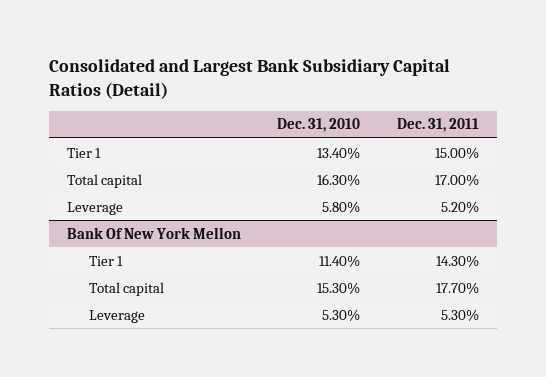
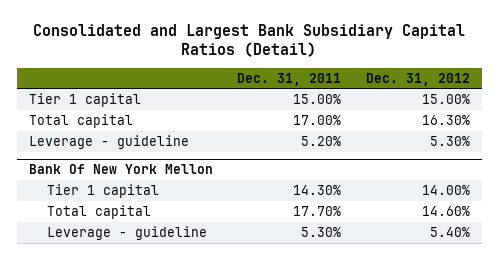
[277,118,361,133] Dec. 31, 2010 -> none
none -> [366,72,471,86] Dec. 31, 2012
[67,147,102,158] Tier 1 -> [28,92,141,107] Tier 1 capital
[67,201,124,215] Leverage -> [28,134,189,149] Leverage - guideline
[89,255,124,266] Tier 1 -> [47,183,160,198] Tier 1 capital
[89,309,146,323] Leverage -> [47,225,208,240] Leverage - guideline

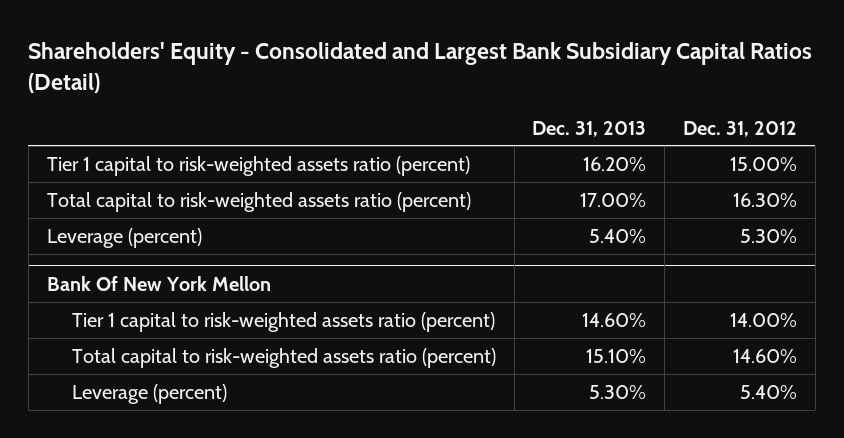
[33,23,466,58] Consolidated and Largest Bank Subsidiary Capital Ratios (Detail) -> [28,42,813,93] Shareholders' Equity - Consolidated and Largest Bank Subsidiary Capital Ratios (Detail)
[237,72,342,86] Dec. 31, 2011 -> none
none -> [532,120,647,137] Dec. 31, 2013
[28,92,141,107] Tier 1 capital -> [46,155,470,176] Tier 1 capital to risk-weighted assets ratio (percent)
[28,113,133,128] Total capital -> [46,191,471,212] Total capital to risk-weighted assets ratio (percent)
[28,134,189,149] Leverage - guideline -> [46,227,202,248] Leverage (percent)
[47,183,160,198] Tier 1 capital -> [71,311,495,332] Tier 1 capital to risk-weighted assets ratio (percent)
[47,204,152,219] Total capital -> [71,347,496,368] Total capital to risk-weighted assets ratio (percent)
[47,225,208,240] Leverage - guideline -> [71,383,227,404] Leverage (percent)

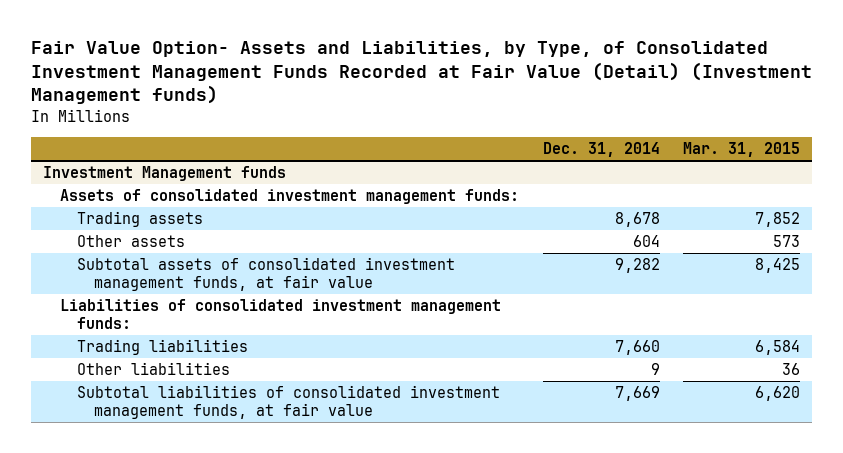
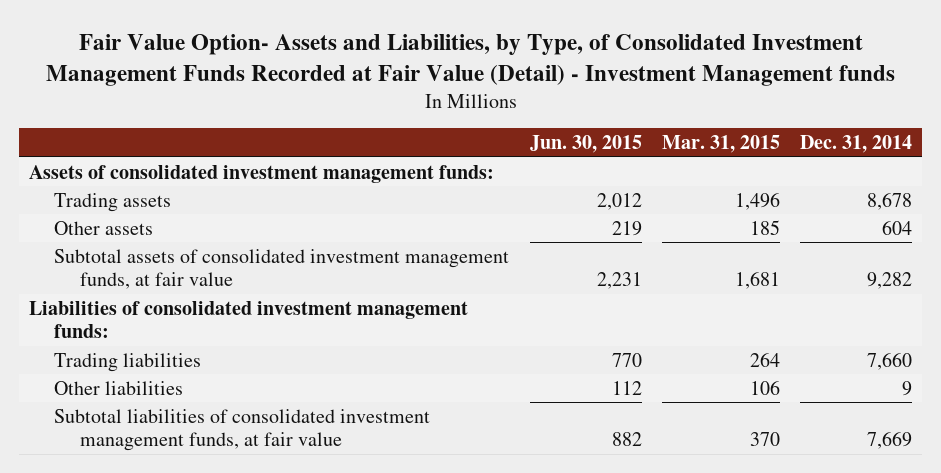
[30,41,812,105] Fair Value Option- Assets and Liabilities, by Type, of Consolidated Investment Management Funds Recorded at Fair Value (Detail) (Investment Management funds) -> [45,33,895,87] Fair Value Option- Assets and Liabilities, by Type, of Consolidated Investment Management Funds Recorded at Fair Value (Detail) - Investment Management funds
none -> [529,135,642,154] Jun. 30, 2015
[42,166,286,182] Investment Management funds -> none
[755,212,801,228] 7,852 -> [734,191,780,210] 1,496
[773,235,801,248] 573 -> [749,219,780,235] 185
[755,258,801,274] 8,425 -> [734,271,780,290] 1,681
[755,340,801,356] 6,584 -> [749,351,780,367] 264
[782,363,801,376] 36 -> [749,379,780,395] 106
[755,386,801,402] 6,620 -> [749,432,780,447] 370

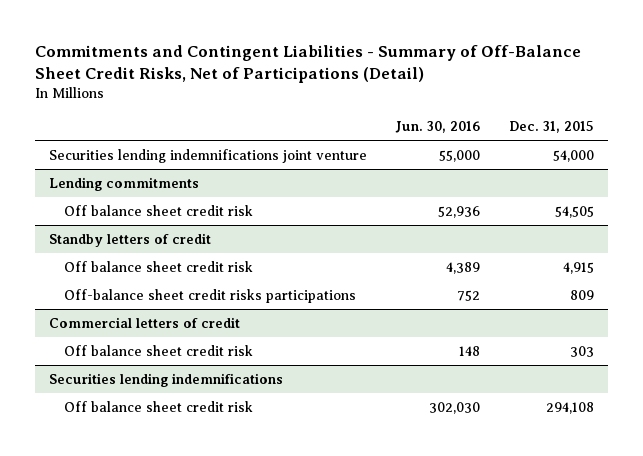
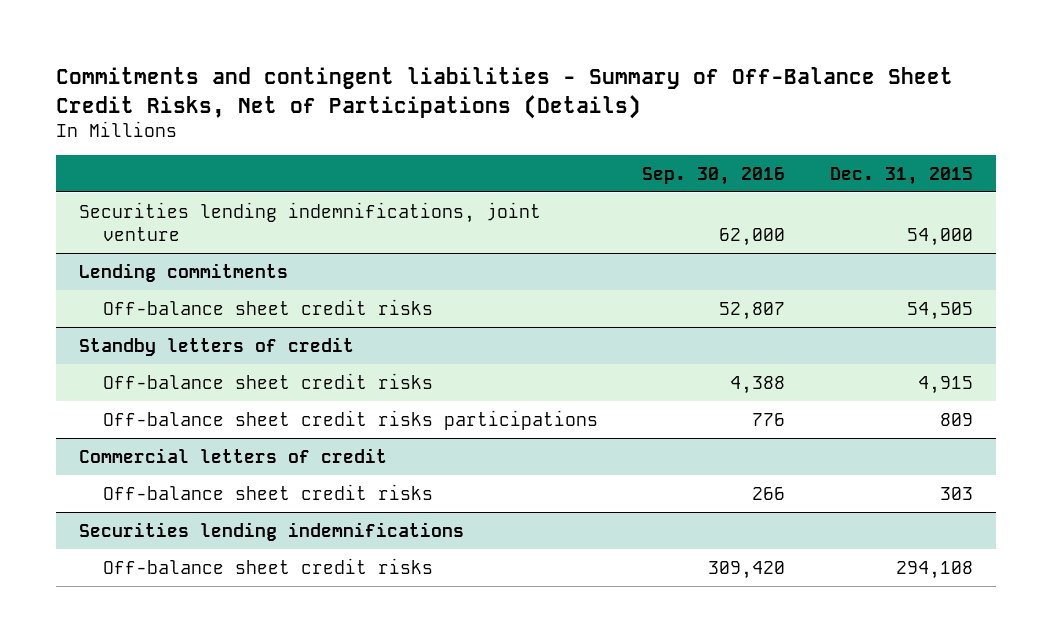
[34,44,581,83] Commitments and Contingent Liabilities - Summary of Off-Balance Sheet Credit Risks, Net of Participations (Detail) -> [56,67,954,119] Commitments and contingent liabilities - Summary of Off-Balance Sheet Credit Risks, Net of Participations (Details)
[395,121,481,134] Jun. 30, 2016 -> none
none -> [642,166,786,185] Sep. 30, 2016
[49,148,368,163] Securities lending indemnifications joint venture -> [78,201,541,241] Securities lending indemnifications, joint venture
[63,204,253,216] Off balance sheet credit risk -> [102,298,433,315] Off-balance sheet credit risks
[63,260,253,272] Off balance sheet credit risk -> [102,372,433,389] Off-balance sheet credit risks
[63,344,253,356] Off balance sheet credit risk -> [102,483,433,500] Off-balance sheet credit risks
[63,400,253,412] Off balance sheet credit risk -> [102,557,433,574] Off-balance sheet credit risks

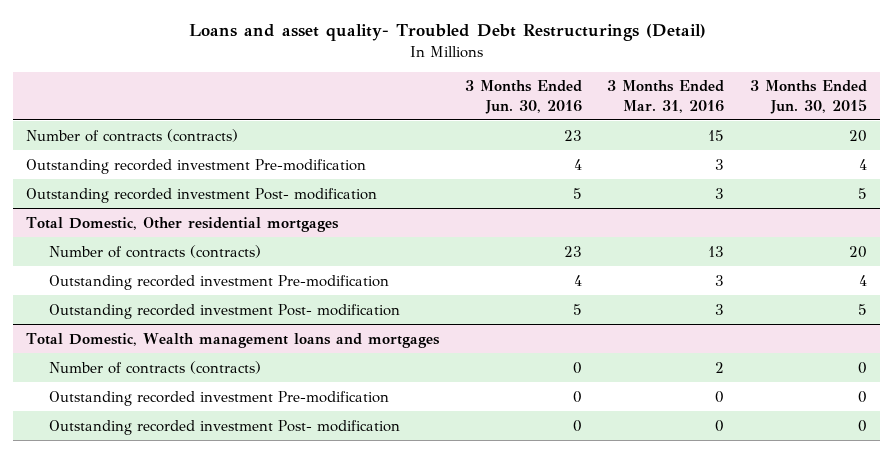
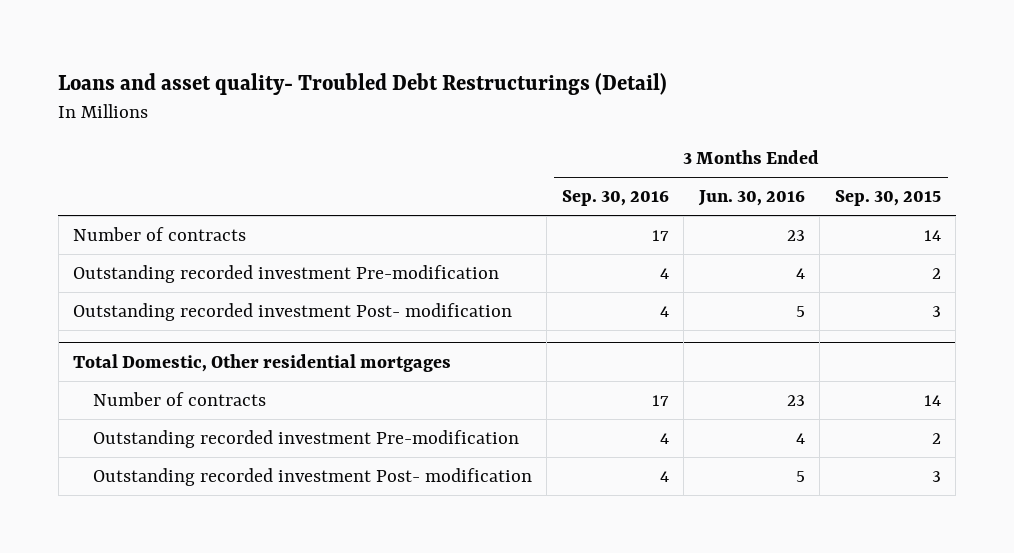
[607,80,725,113] 3 Months Ended Mar. 31, 2016 -> none
[750,80,868,114] 3 Months Ended Jun. 30, 2015 -> none
none -> [561,190,669,207] Sep. 30, 2016
none -> [834,190,941,207] Sep. 30, 2015
[26,128,239,142] Number of contracts (contracts) -> [73,227,247,242] Number of contracts
[48,244,261,258] Number of contracts (contracts) -> [92,392,266,407] Number of contracts
[26,332,441,348] Total Domestic, Wealth management loans and mortgages -> none
[48,360,261,374] Number of contracts (contracts) -> none
[48,390,389,406] Outstanding recorded investment Pre-modification -> none
[48,419,400,435] Outstanding recorded investment Post- modification -> none

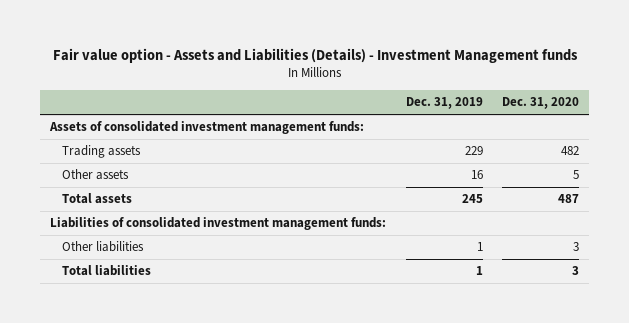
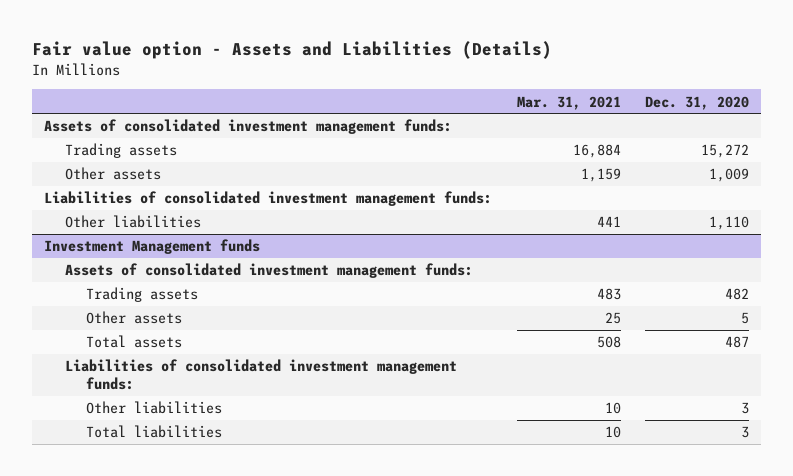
[52,48,578,64] Fair value option - Assets and Liabilities (Details) - Investment Management funds -> [32,40,553,59] Fair value option - Assets and Liabilities (Details)
[405,97,483,110] Dec. 31, 2019 -> none
none -> [516,95,621,110] Mar. 31, 2021
none -> [64,143,177,159] Trading assets
none -> [64,167,161,181] Other assets
none -> [44,191,493,207] Liabilities of consolidated investment management funds:
none -> [64,215,201,229] Other liabilities
none -> [44,239,261,255] Investment Management funds
none -> [64,263,473,279] Assets of consolidated investment management funds:

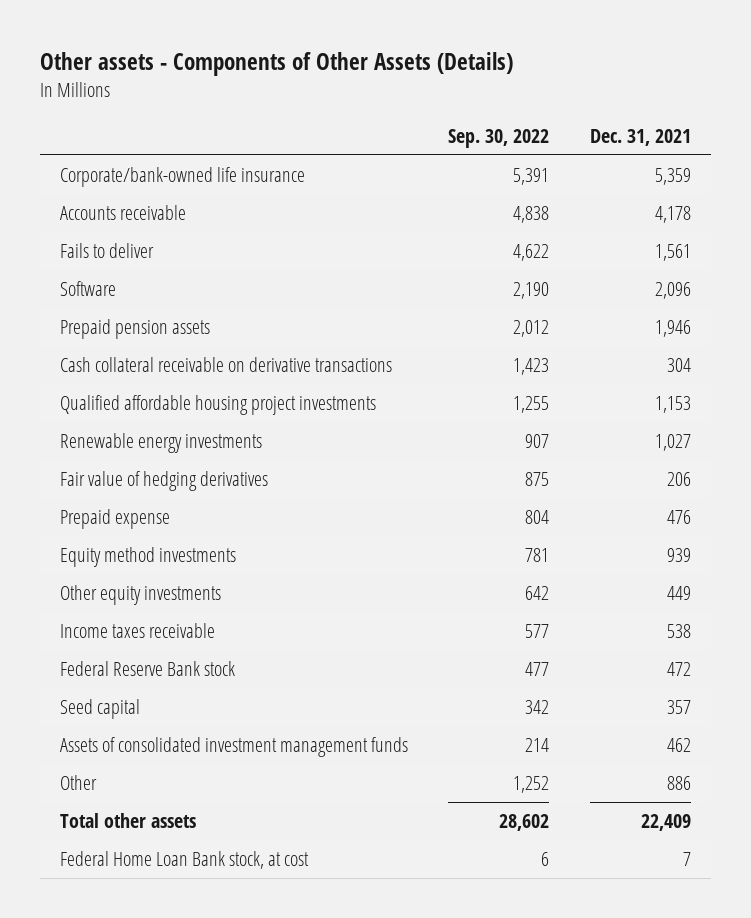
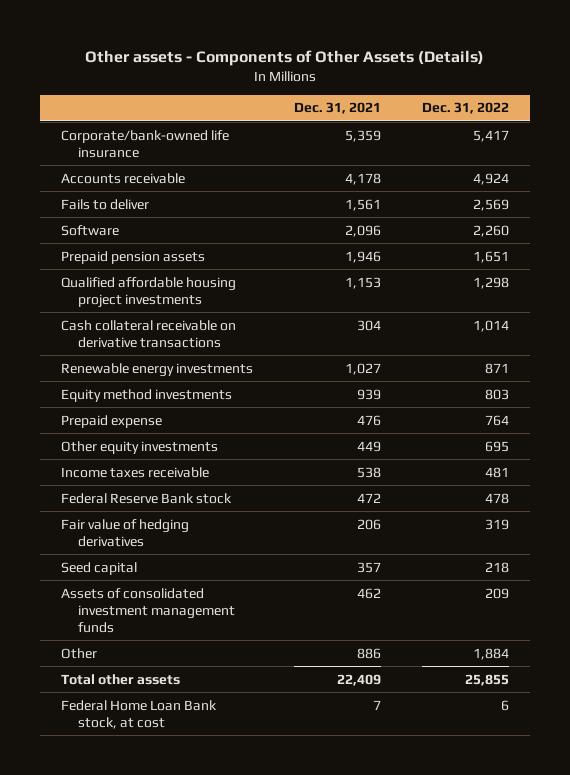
[448,128,550,148] Sep. 30, 2022 -> none
none -> [422,102,510,115] Dec. 31, 2022
[59,357,392,373] Cash collateral receivable on derivative transactions -> [60,319,236,348] Cash collateral receivable on derivative transactions
[59,509,170,530] Prepaid expense -> [60,414,162,428] Prepaid expense
[59,471,268,492] Fair value of hedging derivatives -> [60,518,189,547] Fair value of hedging derivatives

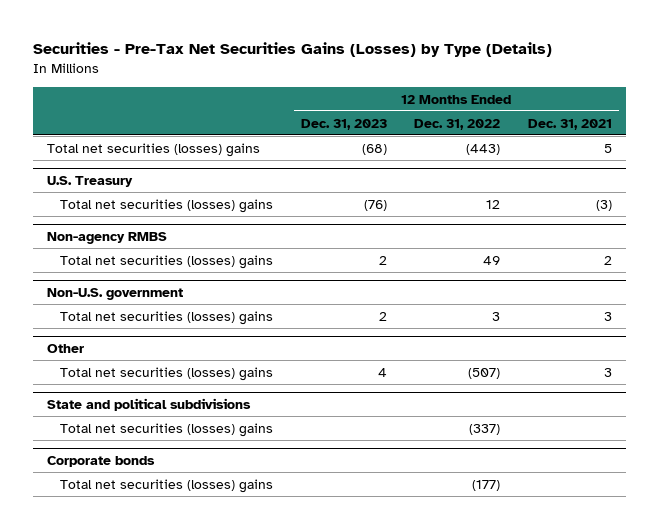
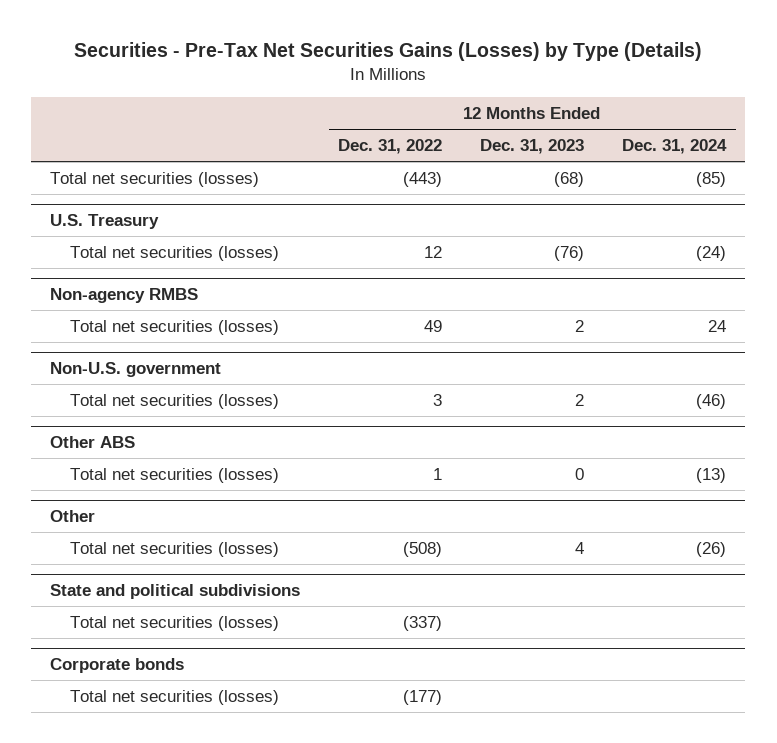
[528,118,613,130] Dec. 31, 2021 -> none
none -> [622,139,728,155] Dec. 31, 2024
[46,142,260,157] Total net securities (losses) gains -> [50,171,260,187] Total net securities (losses)
[59,198,273,213] Total net securities (losses) gains -> [69,245,279,261] Total net securities (losses)
[59,254,273,269] Total net securities (losses) gains -> [69,319,279,335] Total net securities (losses)
[59,310,273,325] Total net securities (losses) gains -> [69,393,279,409] Total net securities (losses)
none -> [50,436,136,449] Other ABS
none -> [69,467,279,483] Total net securities (losses)
[59,366,273,381] Total net securities (losses) gains -> [69,541,279,557] Total net securities (losses)
[468,367,501,379] (507) -> [403,541,443,557] (508)
[59,422,273,437] Total net securities (losses) gains -> [69,615,279,631] Total net securities (losses)
[59,478,273,493] Total net securities (losses) gains -> [69,689,279,705] Total net securities (losses)

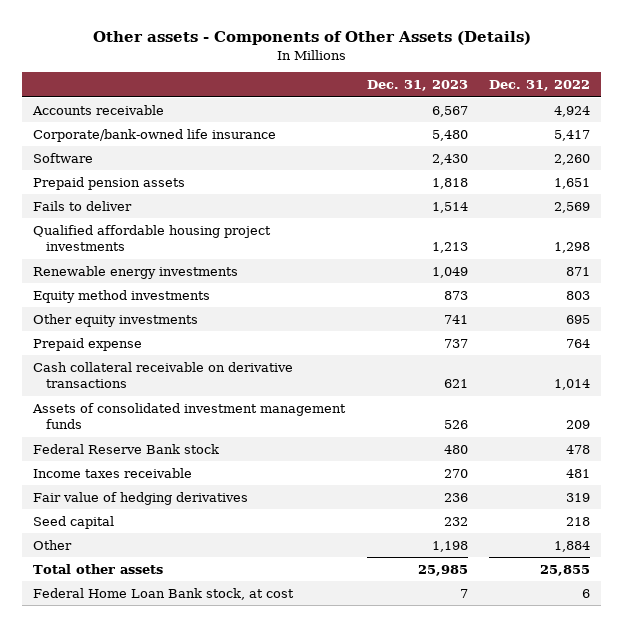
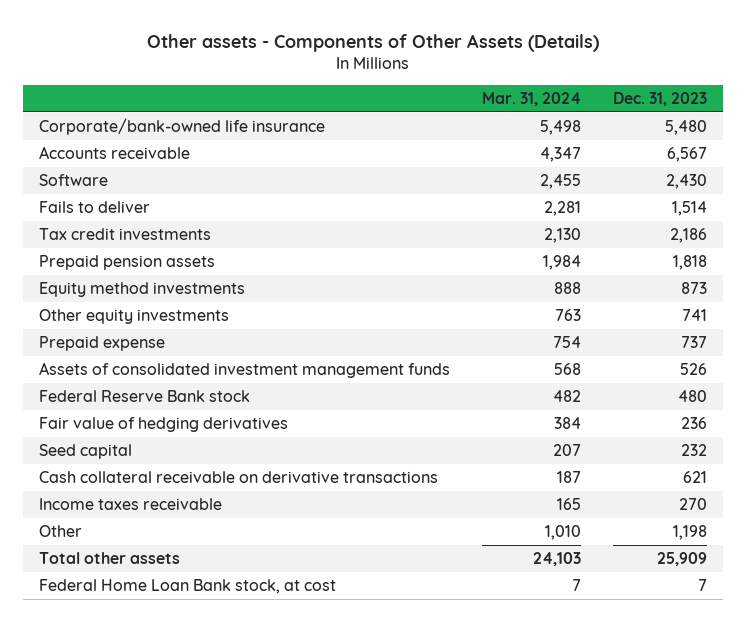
[489,80,591,92] Dec. 31, 2022 -> none
none -> [482,92,582,107] Mar. 31, 2024
[31,104,164,115] Accounts receivable -> [39,146,191,160] Accounts receivable
[32,224,271,252] Qualified affordable housing project investments -> none
[32,265,238,279] Renewable energy investments -> none
none -> [39,228,212,241] Tax credit investments
[32,176,185,190] Prepaid pension assets -> [39,255,216,271] Prepaid pension assets
[32,361,293,389] Cash collateral receivable on derivative transactions -> [39,471,439,484] Cash collateral receivable on derivative transactions
[32,467,192,478] Income taxes receivable -> [39,498,223,511] Income taxes receivable
[417,564,468,576] 25,985 -> [656,552,707,567] 25,909

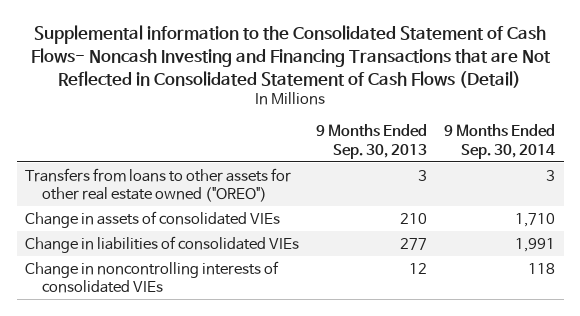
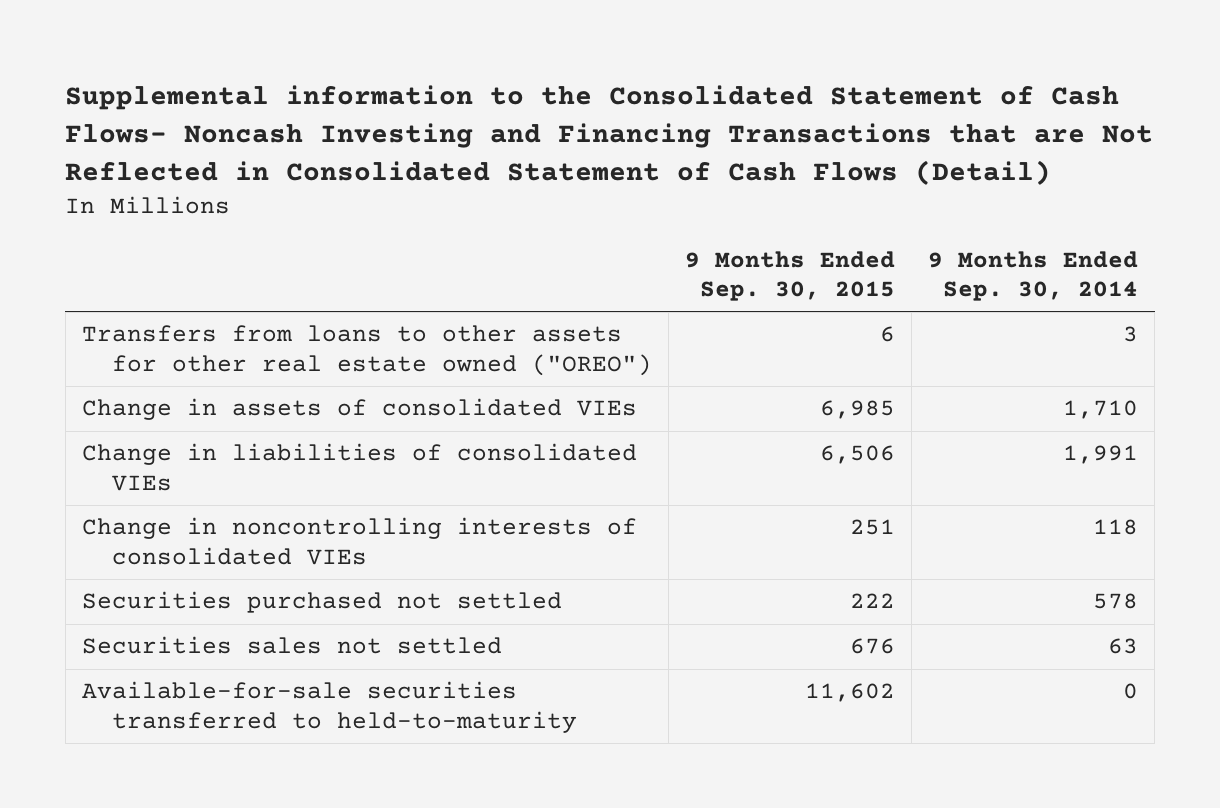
[316,124,428,159] 9 Months Ended Sep. 30, 2013 -> none
none -> [685,250,896,302] 9 Months Ended Sep. 30, 2015
none -> [81,591,562,614] Securities purchased not settled
none -> [81,636,502,655] Securities sales not settled
none -> [81,681,577,733] Available-for-sale securities transferred to held-to-maturity

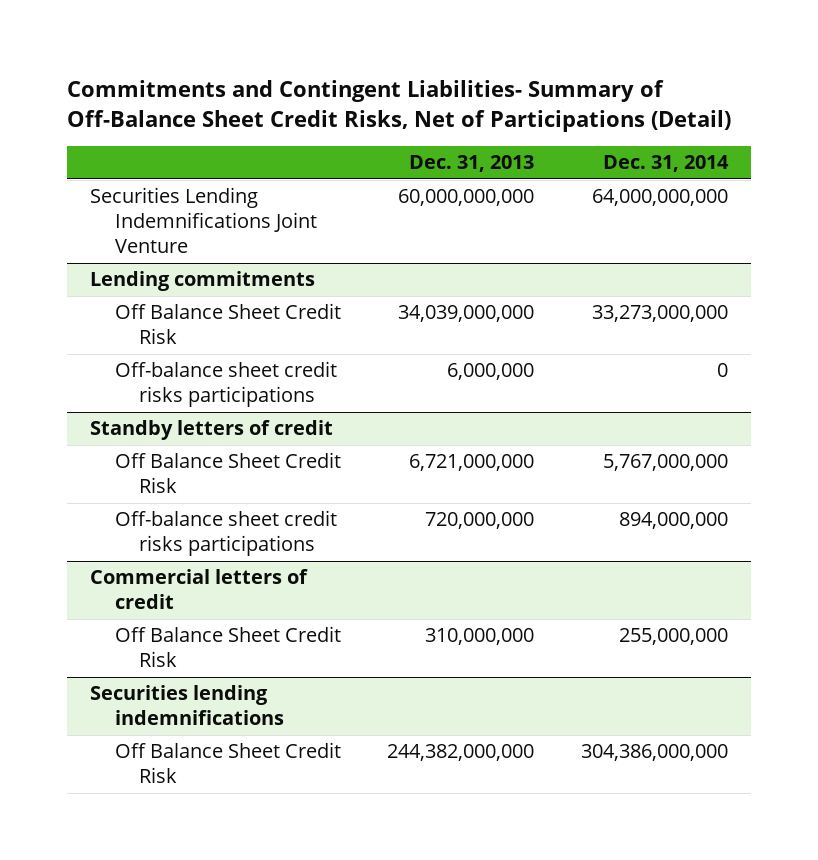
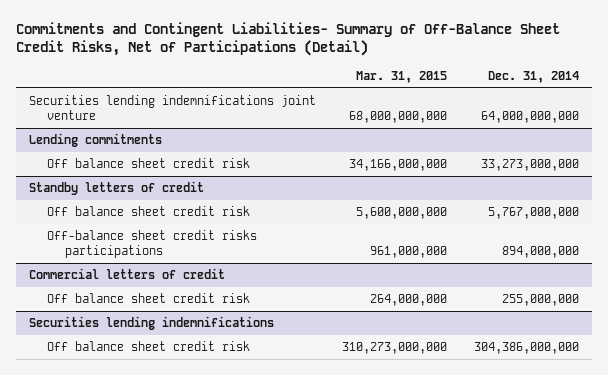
[409,155,535,173] Dec. 31, 2013 -> none
none -> [356,70,448,83] Mar. 31, 2015
[90,187,317,254] Securities Lending Indemnifications Joint Venture -> [29,95,317,121] Securities lending indemnifications joint venture
[114,361,337,408] Off-balance sheet credit risks participations -> none
[114,303,341,345] Off Balance Sheet Credit Risk -> [47,158,251,169] Off balance sheet credit risk
[114,452,341,494] Off Balance Sheet Credit Risk -> [47,206,251,217] Off balance sheet credit risk
[114,626,341,668] Off Balance Sheet Credit Risk -> [47,293,251,304] Off balance sheet credit risk
[114,742,341,784] Off Balance Sheet Credit Risk -> [47,341,251,352] Off balance sheet credit risk

